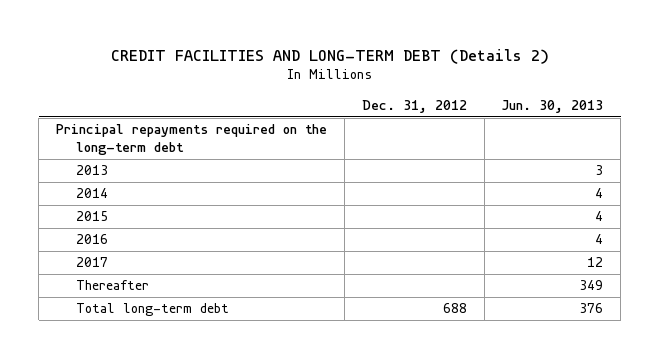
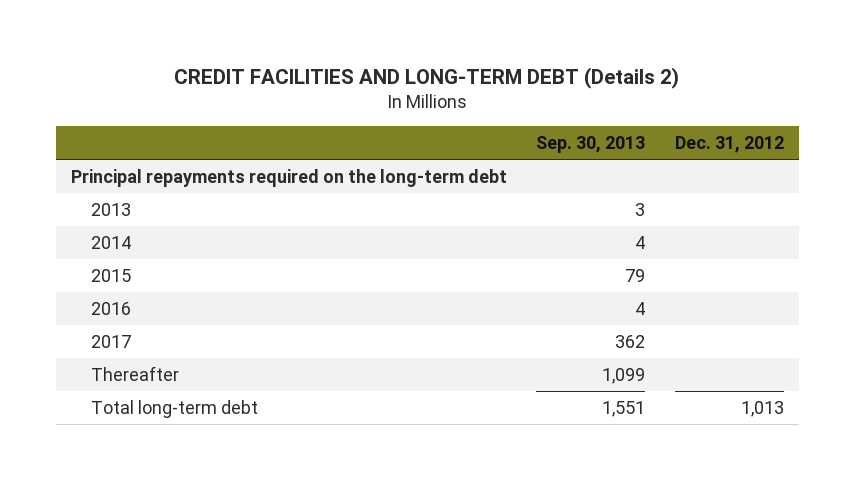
[501,99,604,113] Jun. 30, 2013 -> none
none -> [536,136,646,154] Sep. 30, 2013
[442,303,467,314] 688 -> [740,400,784,417] 1,013

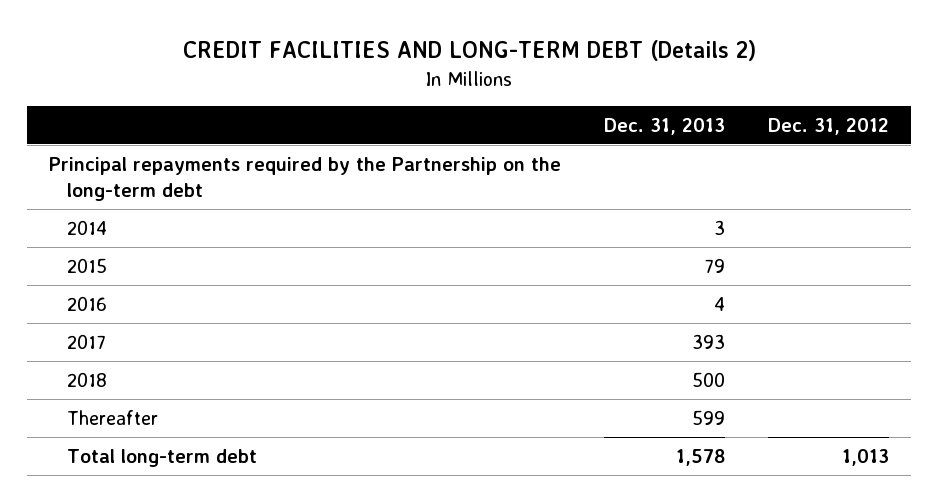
[536,136,646,154] Sep. 30, 2013 -> none
none -> [603,117,725,135] Dec. 31, 2013
[91,202,132,216] 2013 -> none
[70,168,507,187] Principal repayments required on the long-term debt -> [48,156,561,202] Principal repayments required by the Partnership on the long-term debt
none -> [67,371,108,387] 2018

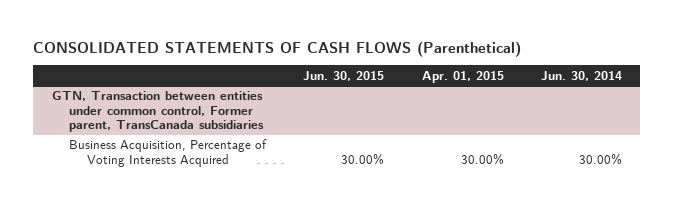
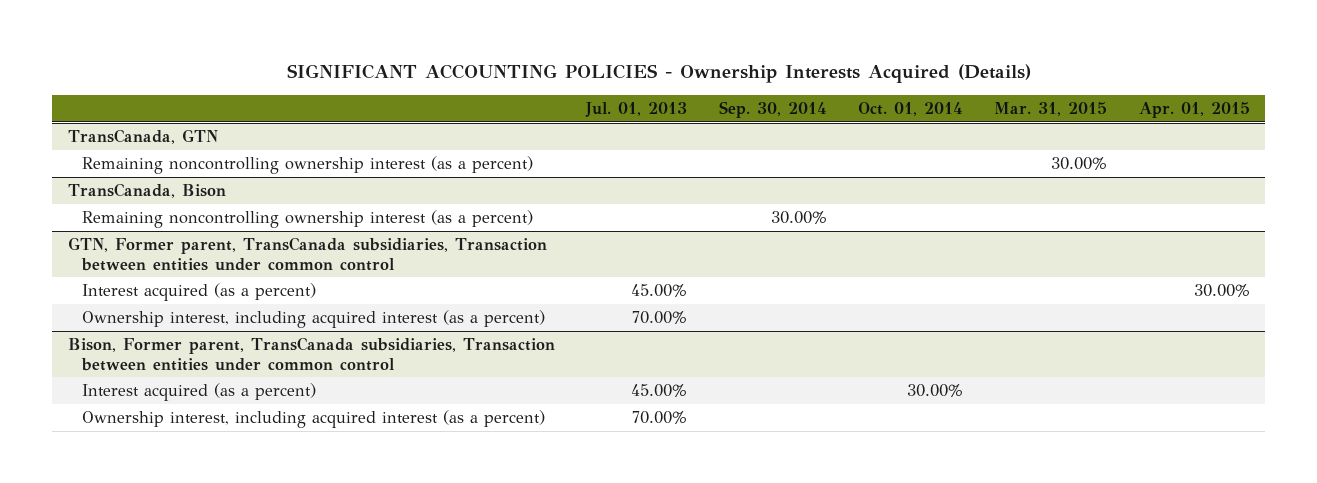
[33,40,522,57] CONSOLIDATED STATEMENTS OF CASH FLOWS (Parenthetical) -> [286,64,1031,84] SIGNIFICANT ACCOUNTING POLICIES - Ownership Interests Acquired (Details)
[303,70,385,81] Jun. 30, 2015 -> none
[540,70,622,81] Jun. 30, 2014 -> none
none -> [585,101,688,117] Jul. 01, 2013
none -> [718,100,827,118] Sep. 30, 2014
none -> [857,101,963,116] Oct. 01, 2014
none -> [994,101,1108,116] Mar. 31, 2015
none -> [67,129,218,145] TransCanada, GTN
none -> [82,156,534,175] Remaining noncontrolling ownership interest (as a percent)
none -> [67,183,226,199] TransCanada, Bison
none -> [82,210,534,229] Remaining noncontrolling ownership interest (as a percent)
[51,91,265,133] GTN, Transaction between entities under common control, Former parent, TransCanada subsidiaries -> [67,237,547,271] GTN, Former parent, TransCanada subsidiaries, Transaction between entities under common control
[69,139,268,167] Business Acquisition, Percentage of Voting Interests Acquired -> [82,283,317,302] Interest acquired (as a percent)
none -> [82,310,546,329] Ownership interest, including acquired interest (as a percent)
none -> [67,337,555,371] Bison, Former parent, TransCanada subsidiaries, Transaction between entities under common control
none -> [82,383,317,402] Interest acquired (as a percent)
none -> [82,410,546,429] Ownership interest, including acquired interest (as a percent)

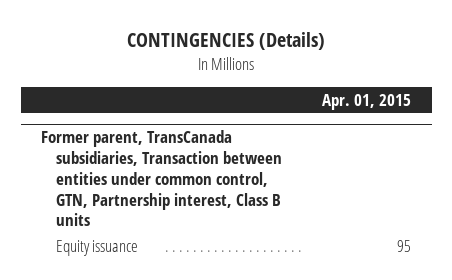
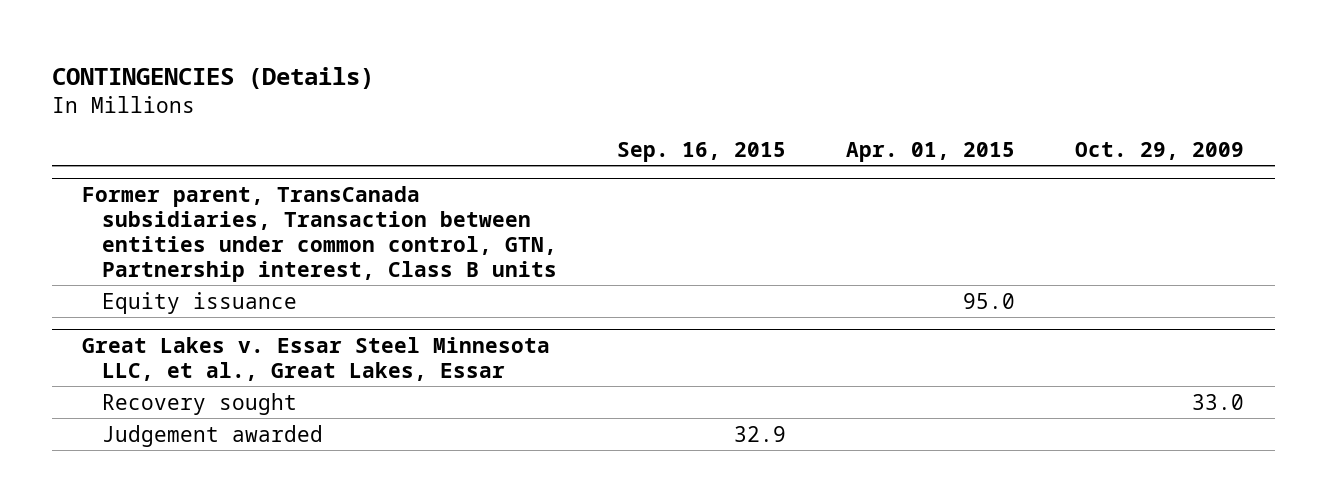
none -> [616,141,786,162] Sep. 16, 2015
none -> [1075,141,1245,160] Oct. 29, 2009
[397,240,412,253] 95 -> [963,292,1016,309] 95.0
none -> [82,336,551,381] Great Lakes v. Essar Steel Minnesota LLC, et al., Great Lakes, Essar
none -> [101,392,297,415] Recovery sought
none -> [101,424,323,447] Judgement awarded

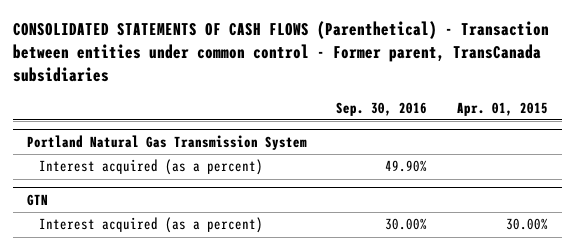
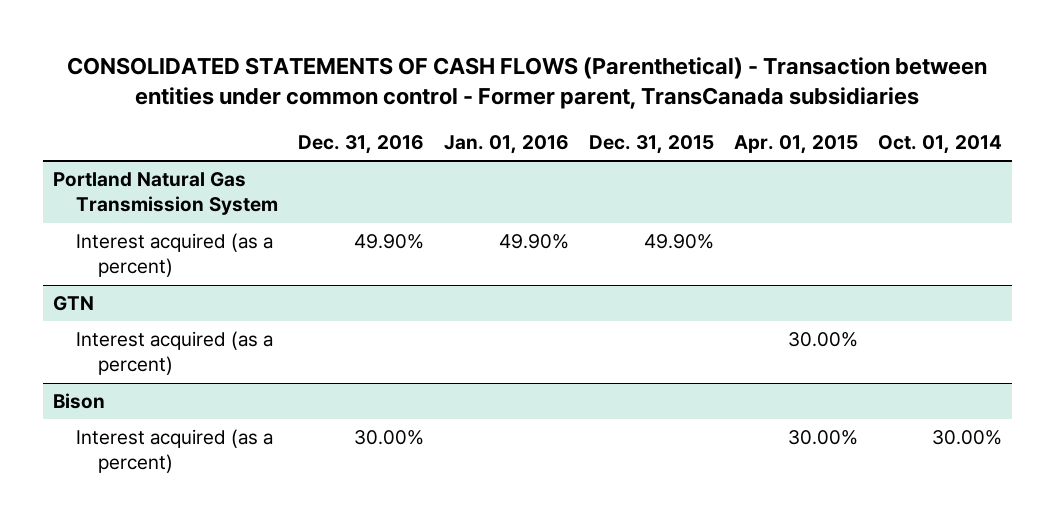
[336,101,428,116] Sep. 30, 2016 -> none
none -> [297,135,424,155] Dec. 31, 2016
none -> [443,135,569,155] Jan. 01, 2016
none -> [588,135,714,155] Dec. 31, 2015
none -> [877,135,1002,155] Oct. 01, 2014
none -> [53,393,106,410] Bison
none -> [75,429,273,474] Interest acquired (as a percent)

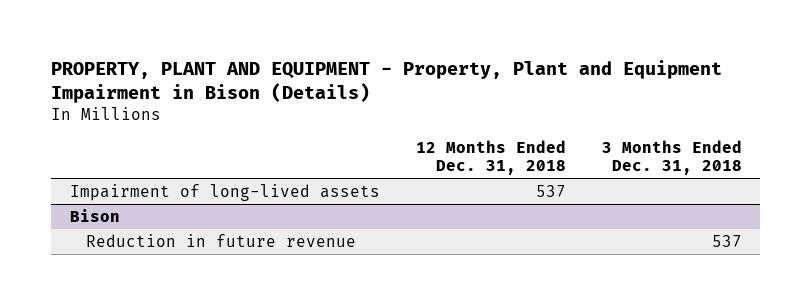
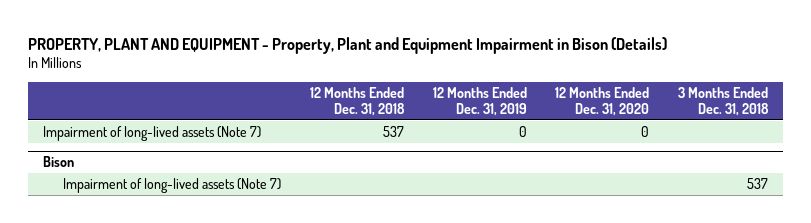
none -> [432,86,527,116] 12 Months Ended Dec. 31, 2019
none -> [555,86,650,116] 12 Months Ended Dec. 31, 2020
[69,183,380,201] Impairment of long-lived assets -> [42,125,261,141] Impairment of long-lived assets (Note 7)
[85,233,356,247] Reduction in future revenue -> [62,177,281,193] Impairment of long-lived assets (Note 7)

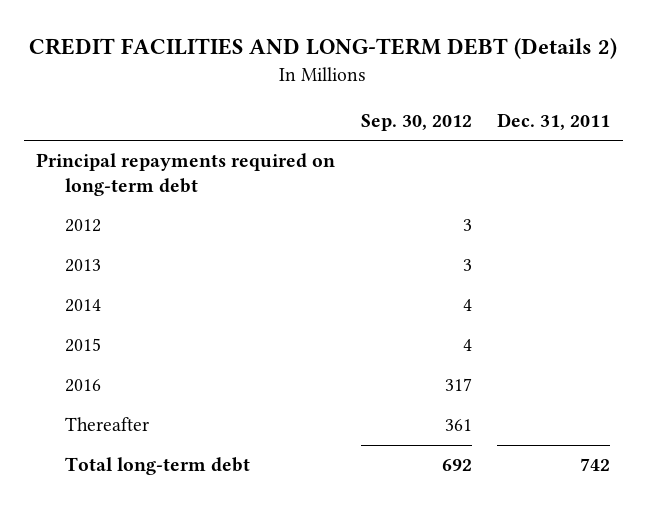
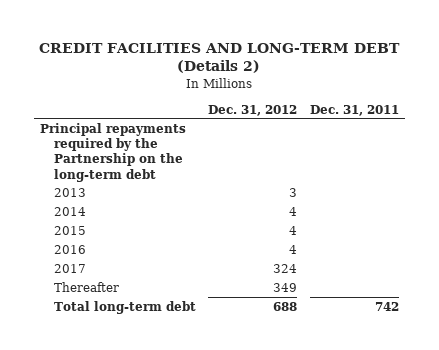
[360,113,472,131] Sep. 30, 2012 -> none
none -> [208,104,298,116] Dec. 31, 2012
[64,219,101,233] 2012 -> none
[36,153,336,196] Principal repayments required on long-term debt -> [40,122,187,182] Principal repayments required by the Partnership on the long-term debt
none -> [53,263,86,273] 2017

